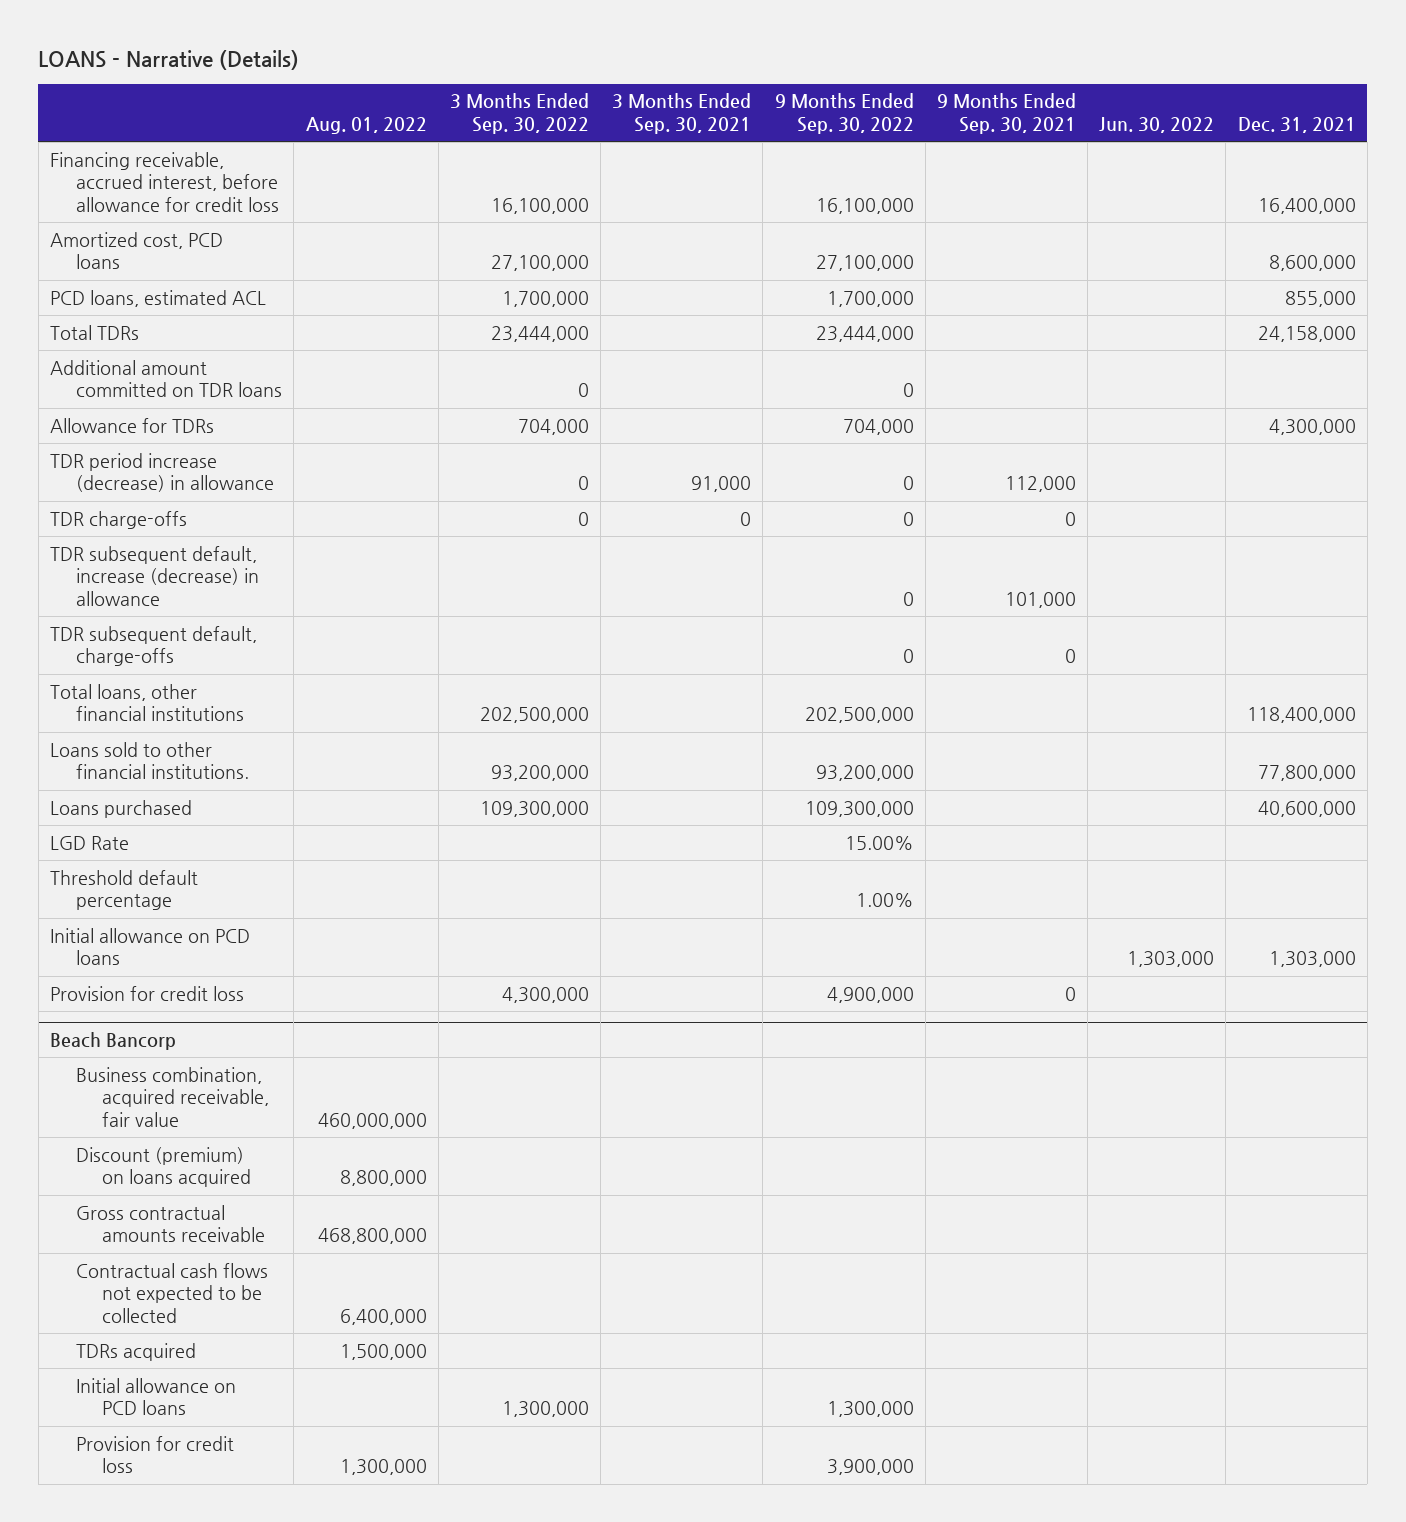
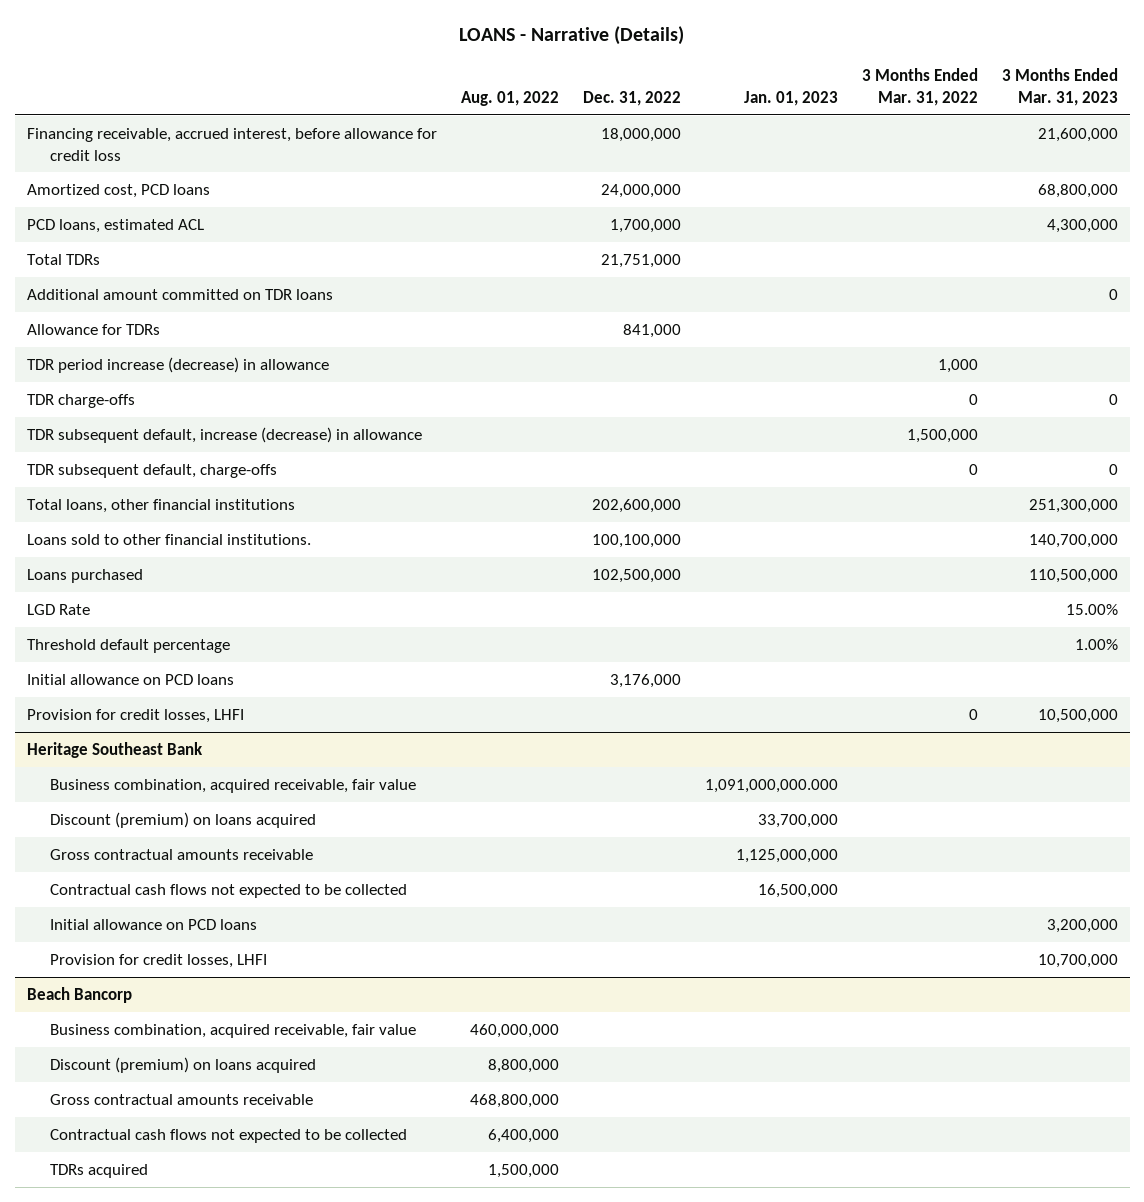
[449,93,589,134] 3 Months Ended Sep. 30, 2022 -> none
[612,93,752,134] 3 Months Ended Sep. 30, 2021 -> none
[774,93,914,134] 9 Months Ended Sep. 30, 2022 -> none
[936,93,1076,134] 9 Months Ended Sep. 30, 2021 -> none
[1099,116,1215,133] Jun. 30, 2022 -> none
[1237,116,1356,133] Dec. 31, 2021 -> none
none -> [582,90,681,106] Dec. 31, 2022
none -> [743,90,838,106] Jan. 01, 2023
none -> [861,68,978,106] 3 Months Ended Mar. 31, 2022
none -> [1001,68,1118,106] 3 Months Ended Mar. 31, 2023
[50,985,245,1001] Provision for credit loss -> [26,708,244,723] Provision for credit losses, LHFI
none -> [26,741,203,758] Heritage Southeast Bank
none -> [50,778,417,793] Business combination, acquired receivable, fair value
none -> [50,811,317,828] Discount (premium) on loans acquired
none -> [50,848,314,860] Gross contractual amounts receivable
none -> [50,883,408,898] Contractual cash flows not expected to be collected
none -> [50,918,258,930] Initial allowance on PCD loans
none -> [50,953,268,968] Provision for credit losses, LHFI
[76,1377,237,1416] Initial allowance on PCD loans -> none
[76,1435,235,1474] Provision for credit loss -> none

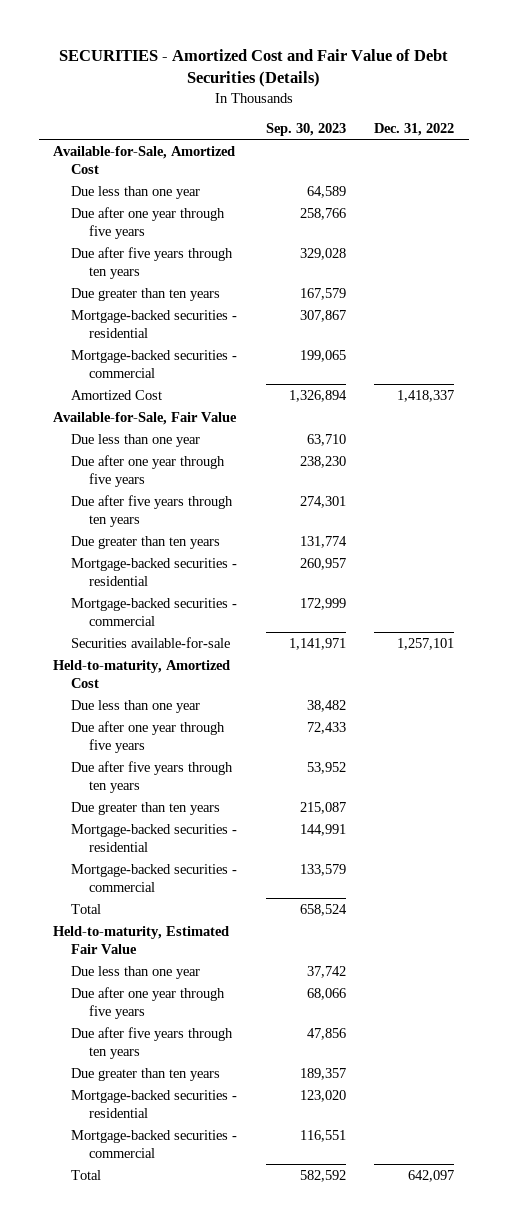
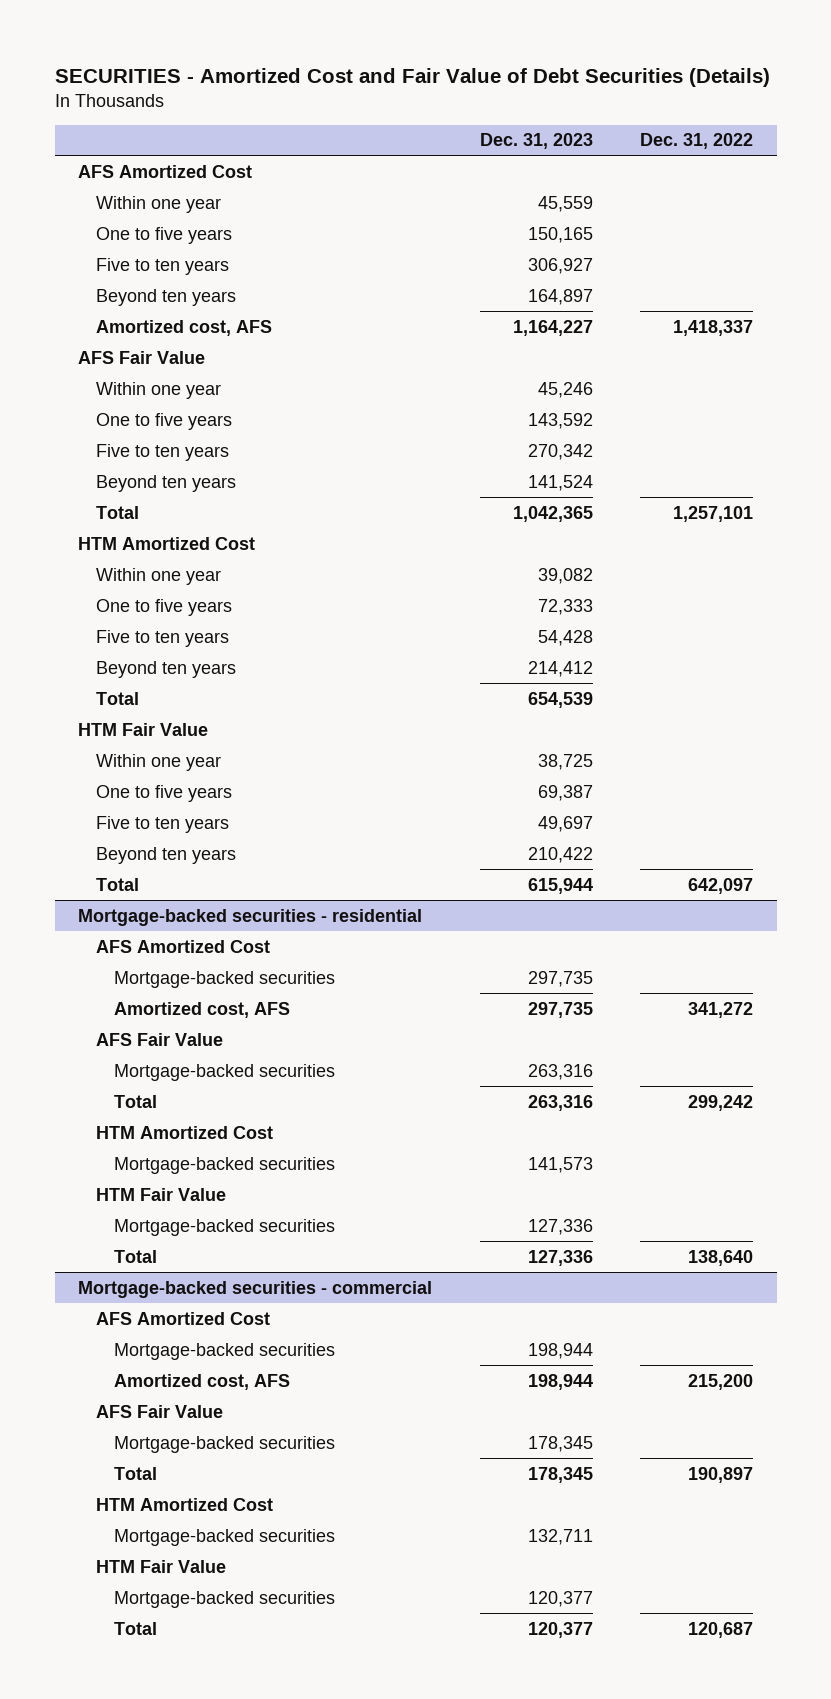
[265,122,346,136] Sep. 30, 2023 -> none
none -> [479,133,593,150] Dec. 31, 2023
[70,309,237,338] Mortgage-backed securities - residential -> none
[70,349,237,378] Mortgage-backed securities - commercial -> none
[70,557,237,586] Mortgage-backed securities - residential -> none
[70,597,237,626] Mortgage-backed securities - commercial -> none
[70,823,237,852] Mortgage-backed securities - residential -> none
[70,863,237,892] Mortgage-backed securities - commercial -> none
[53,145,236,174] Available-for-Sale, Amortized Cost -> [78,164,253,178] AFS Amortized Cost
[70,185,200,199] Due less than one year -> [96,195,222,213] Within one year
[70,206,225,239] Due after one year through five years -> [96,226,233,244] One to five years
[70,246,233,279] Due after five years through ten years -> [96,257,230,275] Five to ten years
[70,287,220,301] Due greater than ten years -> [96,288,237,306] Beyond ten years
[70,389,162,400] Amortized Cost -> [96,319,273,336] Amortized cost, AFS
[53,411,238,425] Available-for-Sale, Fair Value -> [78,350,206,364] AFS Fair Value
[70,433,200,447] Due less than one year -> [96,381,222,399] Within one year
[70,454,225,487] Due after one year through five years -> [96,412,233,430] One to five years
[70,494,233,527] Due after five years through ten years -> [96,443,230,461] Five to ten years
[70,535,220,549] Due greater than ten years -> [96,474,237,492] Beyond ten years
[70,636,230,648] Securities available-for-sale -> [96,505,140,519] Total
[53,659,231,688] Held-to-maturity, Amortized Cost -> [78,536,256,550] HTM Amortized Cost
[70,699,200,713] Due less than one year -> [96,567,222,585] Within one year
[70,720,225,753] Due after one year through five years -> [96,598,233,616] One to five years
[70,760,233,793] Due after five years through ten years -> [96,629,230,647] Five to ten years
[70,801,220,815] Due greater than ten years -> [96,660,237,678] Beyond ten years
[70,1089,237,1118] Mortgage-backed securities - residential -> none
[70,1129,237,1158] Mortgage-backed securities - commercial -> none
[53,925,230,954] Held-to-maturity, Estimated Fair Value -> [78,722,209,736] HTM Fair Value
[70,965,200,979] Due less than one year -> [96,753,222,771] Within one year
[70,986,225,1019] Due after one year through five years -> [96,784,233,802] One to five years
[70,1026,233,1059] Due after five years through ten years -> [96,815,230,833] Five to ten years
[70,1067,220,1081] Due greater than ten years -> [96,846,237,864] Beyond ten years
none -> [78,908,423,926] Mortgage-backed securities - residential
none -> [96,939,271,953] AFS Amortized Cost
none -> [114,970,336,988] Mortgage-backed securities
none -> [114,1001,291,1018] Amortized cost, AFS
none -> [96,1032,224,1046] AFS Fair Value
none -> [114,1063,336,1081] Mortgage-backed securities
none -> [114,1094,158,1108] Total
none -> [96,1125,274,1139] HTM Amortized Cost
none -> [114,1156,336,1174] Mortgage-backed securities
none -> [96,1187,227,1201] HTM Fair Value
none -> [114,1218,336,1236] Mortgage-backed securities
none -> [114,1249,158,1263] Total
none -> [78,1280,433,1298] Mortgage-backed securities - commercial
none -> [96,1311,271,1325] AFS Amortized Cost
none -> [114,1342,336,1360] Mortgage-backed securities
none -> [114,1373,291,1390] Amortized cost, AFS
none -> [96,1404,224,1418] AFS Fair Value
none -> [114,1435,336,1453] Mortgage-backed securities
none -> [114,1466,158,1480] Total
none -> [96,1497,274,1511] HTM Amortized Cost
none -> [114,1528,336,1546] Mortgage-backed securities
none -> [96,1559,227,1573] HTM Fair Value
none -> [114,1590,336,1608] Mortgage-backed securities
none -> [114,1621,158,1635] Total

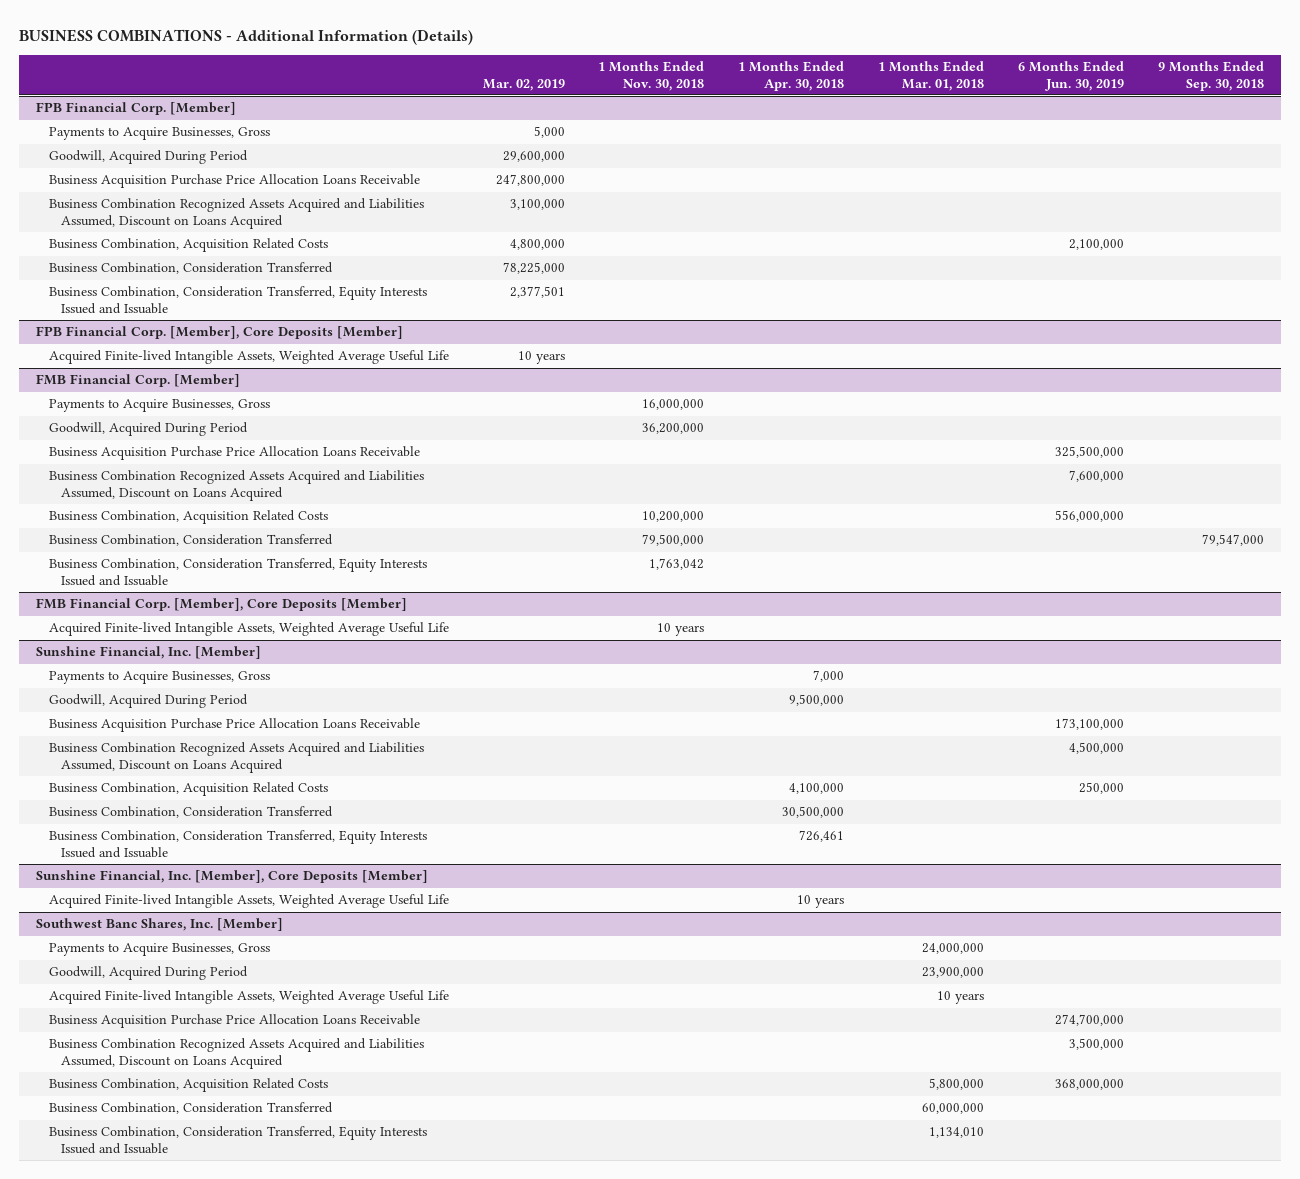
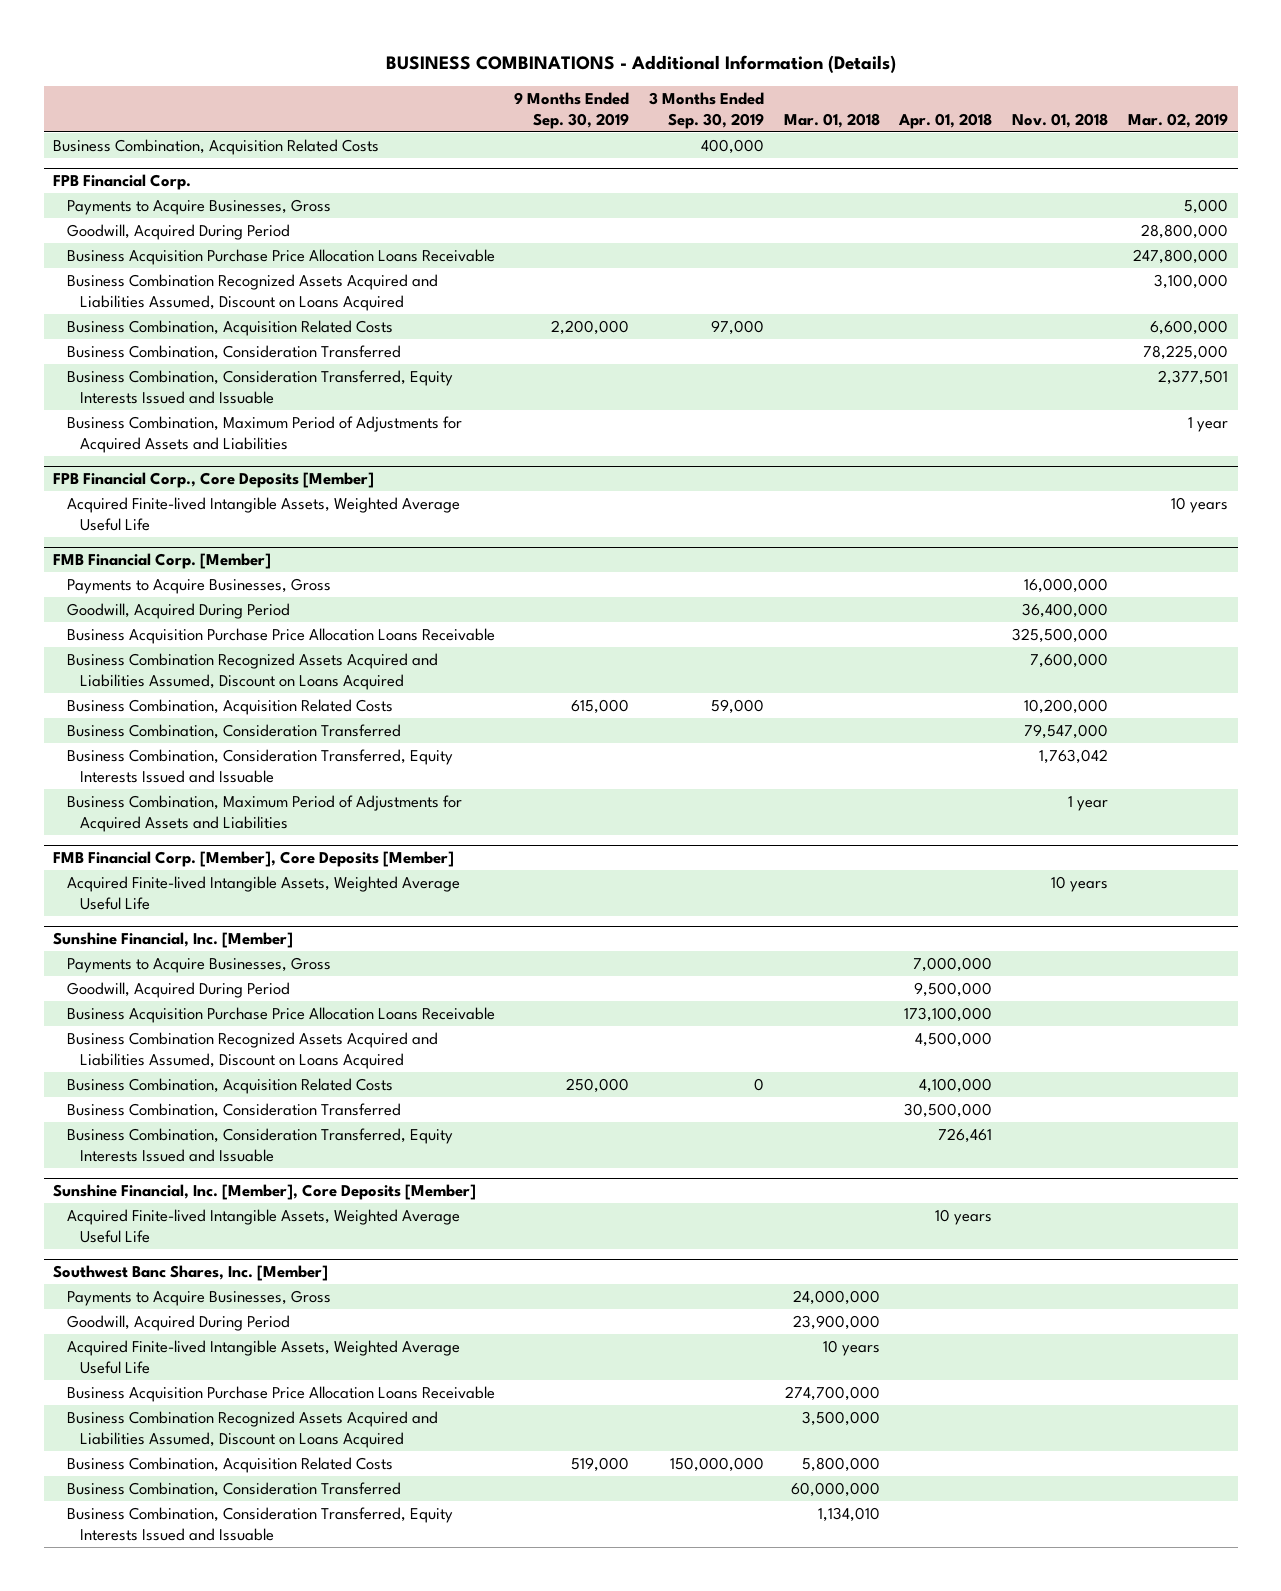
[598,61,705,91] 1 Months Ended Nov. 30, 2018 -> none
[738,61,845,91] 1 Months Ended Apr. 30, 2018 -> none
[878,61,985,91] 1 Months Ended Mar. 01, 2018 -> none
[1017,61,1124,91] 6 Months Ended Jun. 30, 2019 -> none
[1157,61,1264,91] 9 Months Ended Sep. 30, 2018 -> none
none -> [514,91,630,129] 9 Months Ended Sep. 30, 2019
none -> [648,91,764,129] 3 Months Ended Sep. 30, 2019
none -> [783,112,880,128] Mar. 01, 2018
none -> [898,112,993,129] Apr. 01, 2018
none -> [1012,112,1109,128] Nov. 01, 2018
none -> [53,138,380,155] Business Combination, Acquisition Related Costs
[36,102,237,116] FPB Financial Corp. [Member] -> [53,174,192,191] FPB Financial Corp.
[502,151,565,163] 29,600,000 -> [1140,223,1228,239] 28,800,000
[509,239,565,251] 4,800,000 -> [1149,319,1228,335] 6,600,000
none -> [66,415,462,453] Business Combination, Maximum Period of Adjustments for Acquired Assets and Liabilities
[36,326,404,340] FPB Financial Corp. [Member], Core Deposits [Member] -> [53,472,375,489] FPB Financial Corp., Core Deposits [Member]
none -> [66,794,462,832] Business Combination, Maximum Period of Adjustments for Acquired Assets and Liabilities

